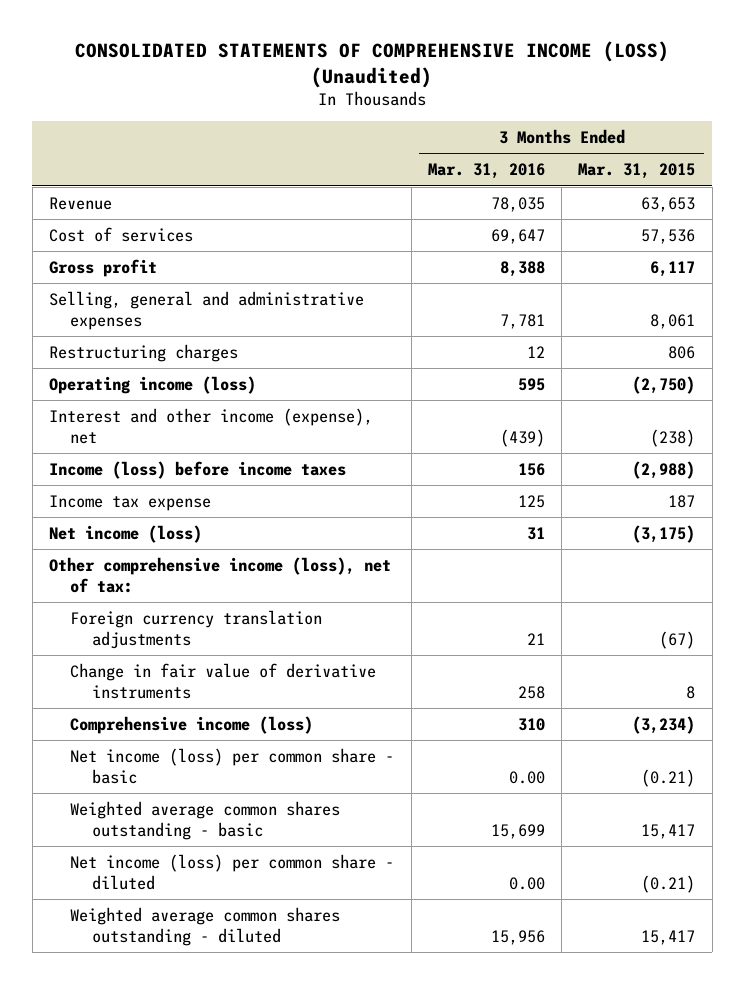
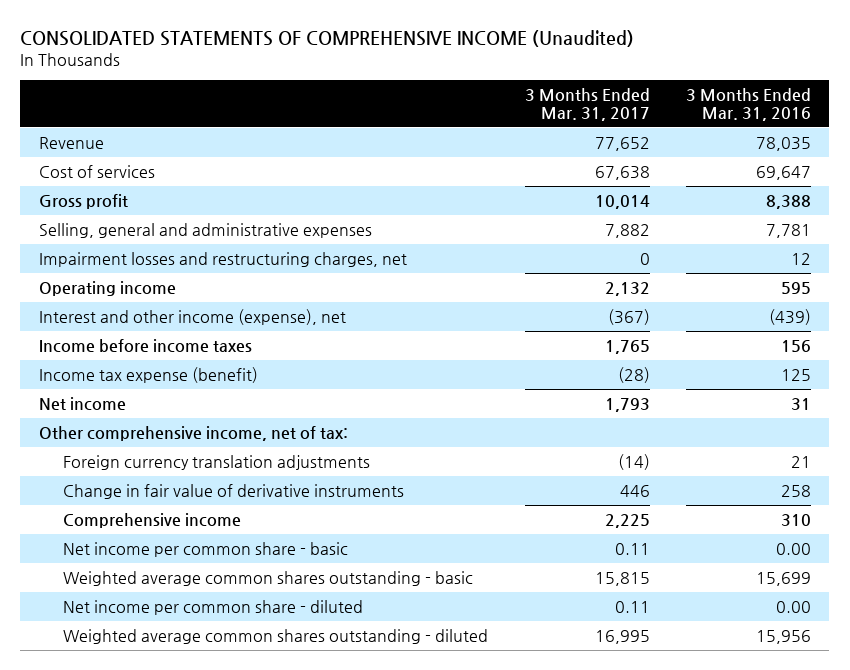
[75,41,670,88] CONSOLIDATED STATEMENTS OF COMPREHENSIVE INCOME (LOSS) (Unaudited) -> [20,30,635,48] CONSOLIDATED STATEMENTS OF COMPREHENSIVE INCOME (Unaudited)
[578,163,696,180] Mar. 31, 2015 -> none
none -> [524,87,650,121] 3 Months Ended Mar. 31, 2017
[48,343,238,362] Restructuring charges -> [38,251,407,267] Impairment losses and restructuring charges, net
[48,375,256,394] Operating income (loss) -> [38,280,176,296] Operating income
[48,460,346,479] Income (loss) before income taxes -> [38,338,252,353] Income before income taxes
[48,494,211,511] Income tax expense -> [38,366,258,383] Income tax expense (benefit)
[48,524,202,543] Net income (loss) -> [38,396,126,411] Net income
[48,556,391,593] Other comprehensive income (loss), net of tax: -> [38,425,348,441] Other comprehensive income, net of tax:
[70,715,314,734] Comprehensive income (loss) -> [63,512,242,528] Comprehensive income
[70,747,395,784] Net income (loss) per common share - basic -> [63,541,349,557] Net income per common share - basic
[70,853,395,890] Net income (loss) per common share - diluted -> [63,599,364,615] Net income per common share - diluted

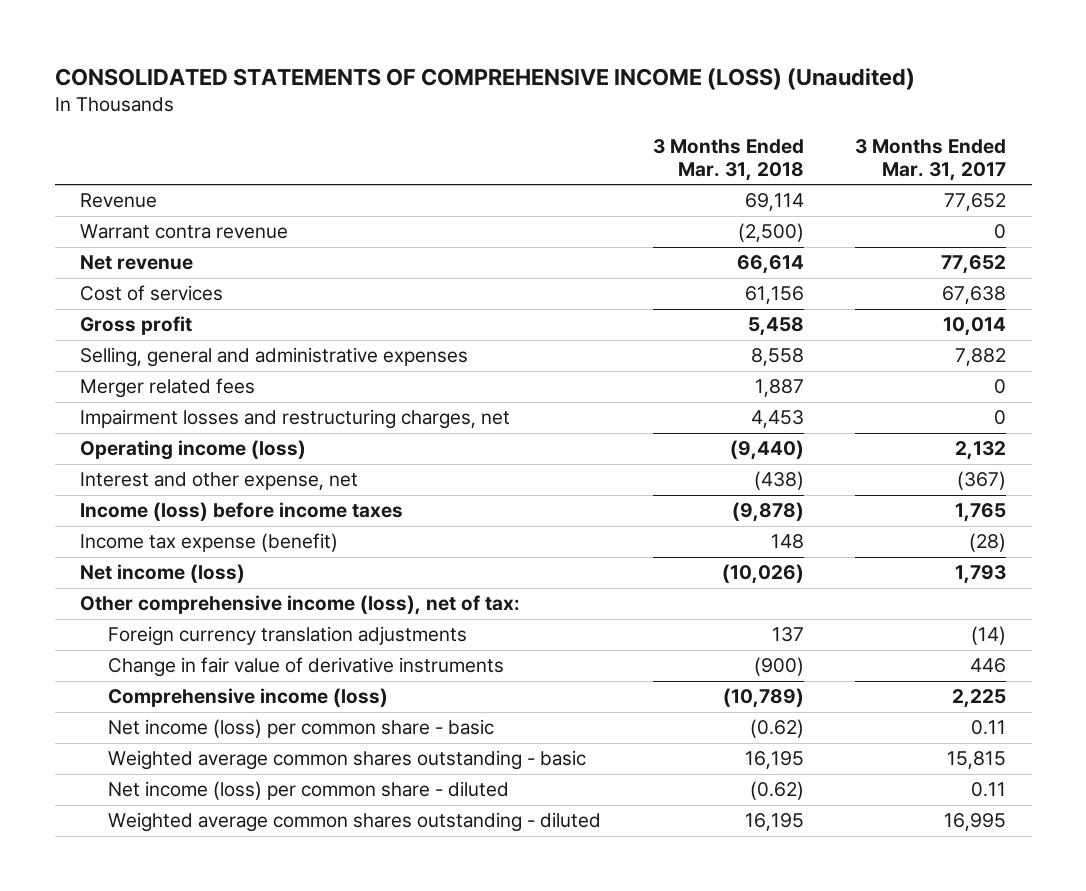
[20,30,635,48] CONSOLIDATED STATEMENTS OF COMPREHENSIVE INCOME (Unaudited) -> [54,67,915,90] CONSOLIDATED STATEMENTS OF COMPREHENSIVE INCOME (LOSS) (Unaudited)
[686,87,812,121] 3 Months Ended Mar. 31, 2016 -> none
none -> [652,139,804,182] 3 Months Ended Mar. 31, 2018
none -> [80,224,289,240] Warrant contra revenue
none -> [80,255,194,271] Net revenue
none -> [80,378,256,399] Merger related fees
[38,280,176,296] Operating income -> [80,440,307,461] Operating income (loss)
[38,308,346,325] Interest and other income (expense), net -> [80,472,359,491] Interest and other expense, net
[38,338,252,353] Income before income taxes -> [80,502,404,522] Income (loss) before income taxes
[38,396,126,411] Net income -> [80,564,246,584] Net income (loss)
[38,425,348,441] Other comprehensive income, net of tax: -> [80,595,521,616] Other comprehensive income (loss), net of tax:
[63,512,242,528] Comprehensive income -> [108,688,389,708] Comprehensive income (loss)
[63,541,349,557] Net income per common share - basic -> [108,719,495,739] Net income (loss) per common share - basic
[63,599,364,615] Net income per common share - diluted -> [108,781,510,801] Net income (loss) per common share - diluted

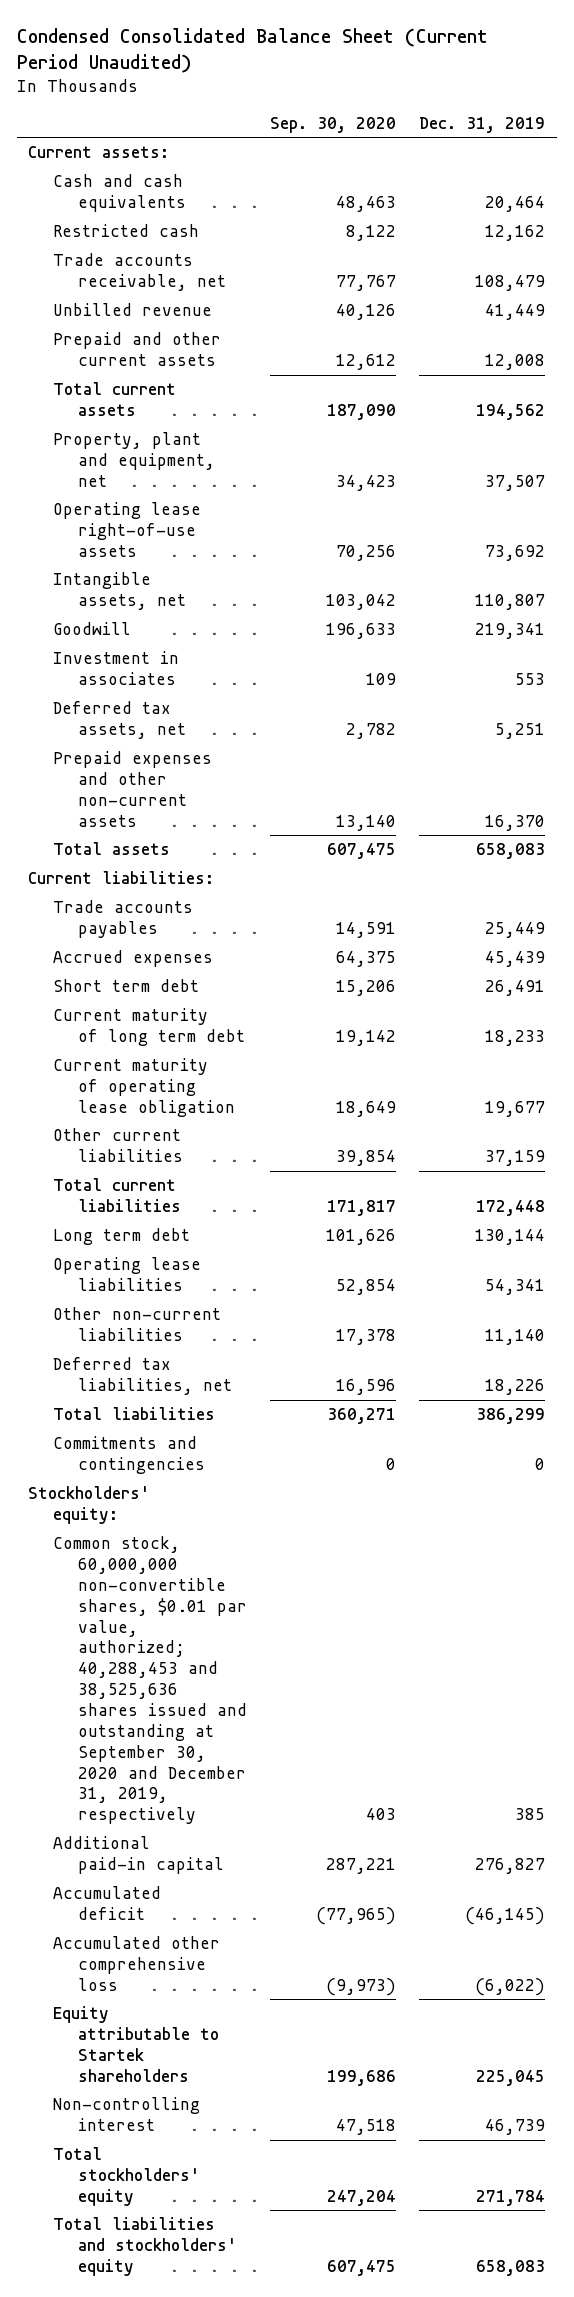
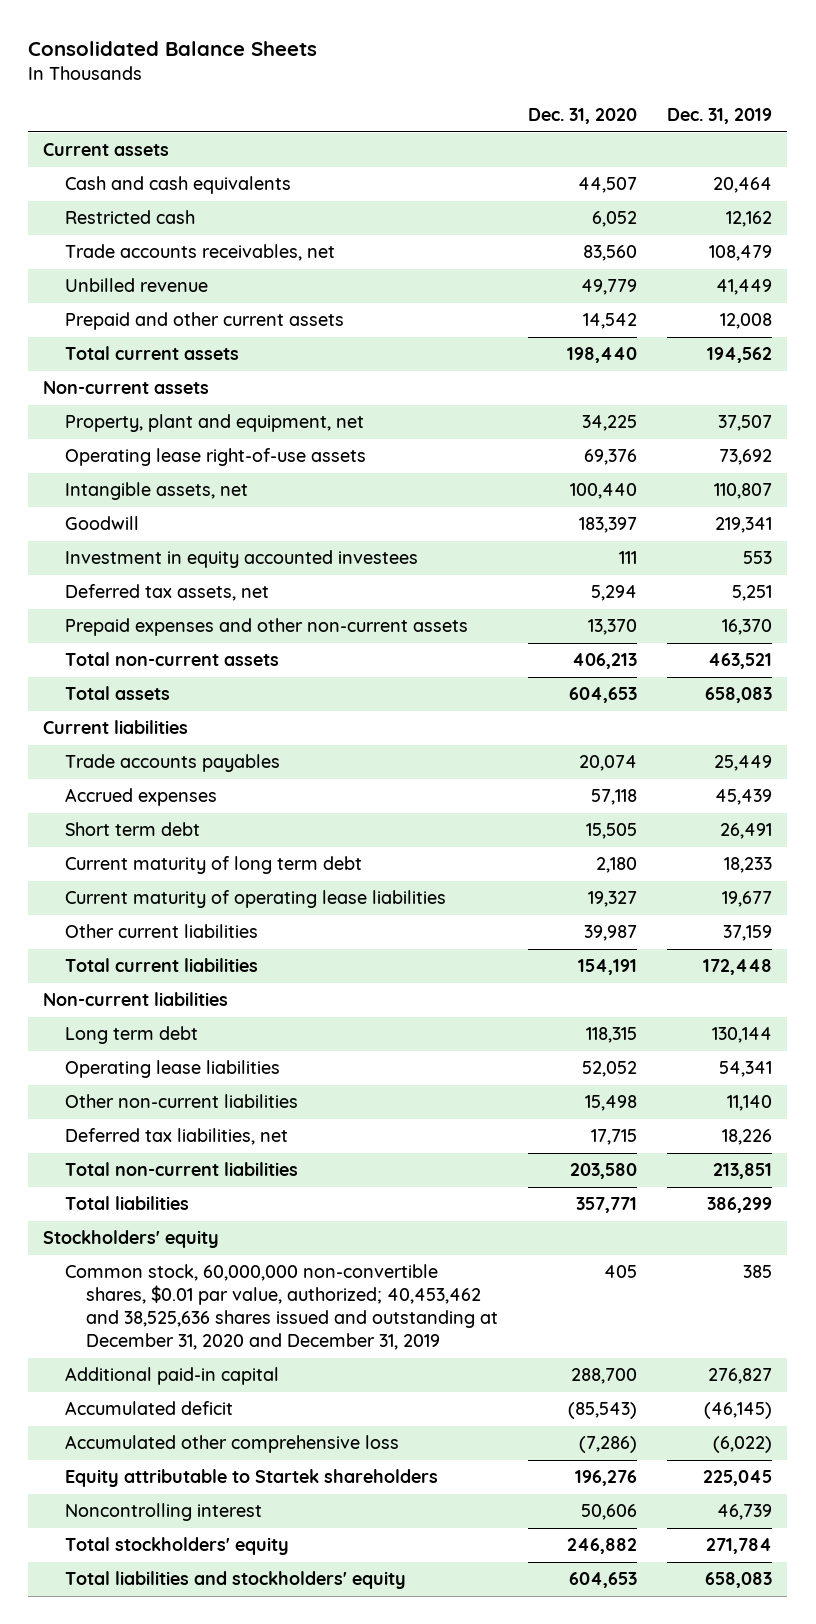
[17,28,489,74] Condensed Consolidated Balance Sheet (Current Period Unaudited) -> [28,40,318,56] Consolidated Balance Sheets
[270,116,397,133] Sep. 30, 2020 -> none
none -> [528,108,638,125] Dec. 31, 2020
[28,146,170,159] Current assets: -> [43,143,170,157] Current assets
[53,253,227,291] Trade accounts receivable, net -> [64,244,335,262] Trade accounts receivables, net
none -> [43,381,210,395] Non-current assets
[53,651,180,685] Investment in associates -> [64,550,418,569] Investment in equity accounted investees
none -> [64,652,279,667] Total non-current assets
[28,871,215,885] Current liabilities: -> [43,720,189,735] Current liabilities
[53,1058,236,1117] Current maturity of operating lease obligation -> [64,890,446,909] Current maturity of operating lease liabilities
none -> [43,992,229,1007] Non-current liabilities
none -> [64,1162,298,1177] Total non-current liabilities
[53,1436,206,1474] Commitments and contingencies -> none
[28,1486,151,1524] Stockholders' equity: -> [43,1230,220,1249] Stockholders' equity
[53,1536,248,1825] Common stock, 60,000,000 non-convertible shares, $0.01 par value, authorized; 40,288,453 and 38,525,636 shares issued and outstanding at September 30, 2020 and December 31, 2019, respectively -> [64,1264,499,1350] Common stock, 60,000,000 non-convertible shares, $0.01 par value, authorized; 40,453,462 and 38,525,636 shares issued and outstanding at December 31, 2020 and December 31, 2019
[53,2097,201,2131] Non-controlling interest -> [64,1503,262,1522] Noncontrolling interest

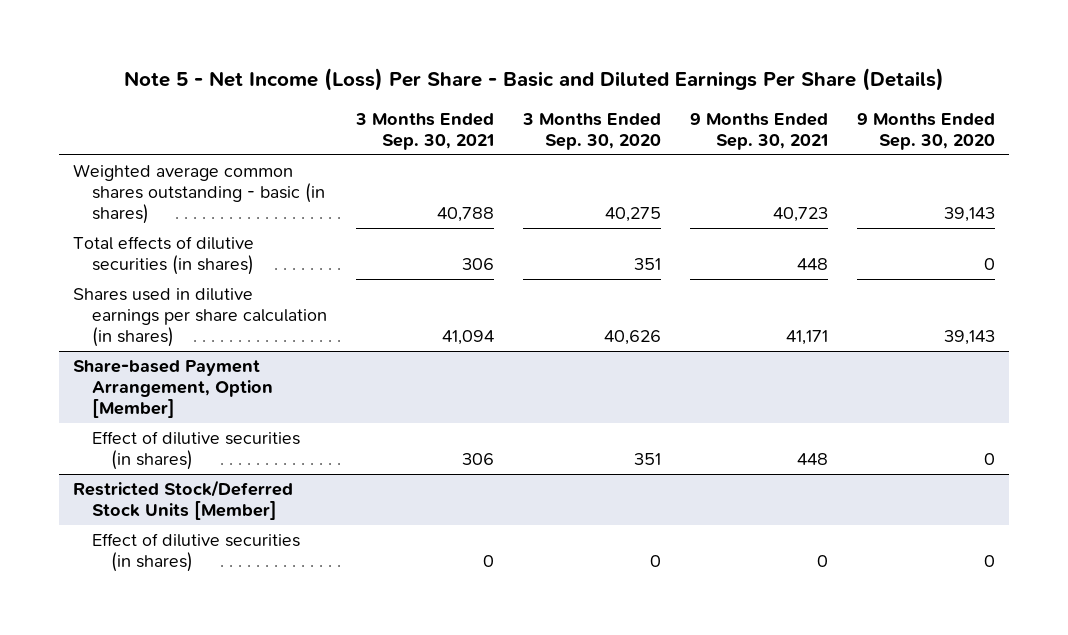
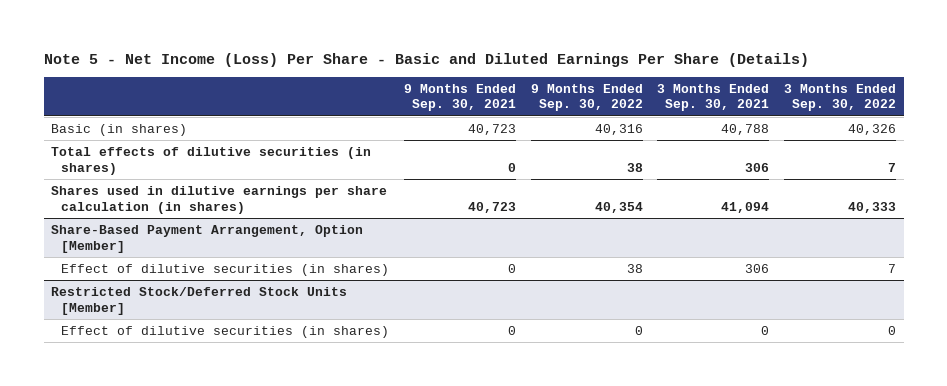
[521,113,661,151] 3 Months Ended Sep. 30, 2020 -> none
[856,113,995,151] 9 Months Ended Sep. 30, 2020 -> none
none -> [530,83,643,112] 9 Months Ended Sep. 30, 2022
none -> [784,83,897,112] 3 Months Ended Sep. 30, 2022
[73,163,325,225] Weighted average common shares outstanding - basic (in shares) -> [51,123,188,136] Basic (in shares)
[796,258,828,271] 448 -> [508,162,517,172] 0
[785,330,828,346] 41,171 -> [468,201,517,213] 40,723
[73,359,273,419] Share-based Payment Arrangement, Option [Member] -> [51,224,364,253] Share-Based Payment Arrangement, Option [Member]
[796,453,828,466] 448 -> [508,263,517,273] 0

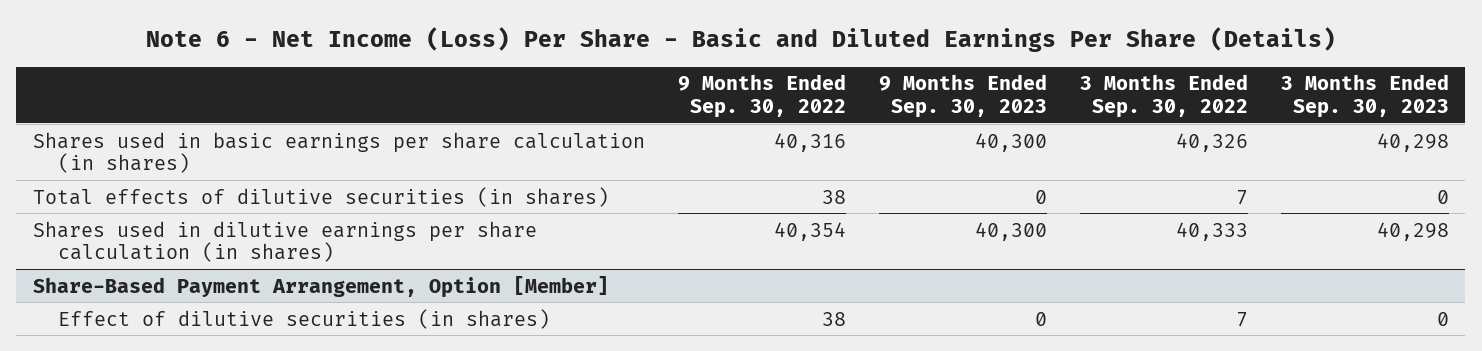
[43,52,809,67] Note 5 - Net Income (Loss) Per Share - Basic and Diluted Earnings Per Share (Details) -> [145,27,1336,53] Note 6 - Net Income (Loss) Per Share - Basic and Diluted Earnings Per Share (Details)
[404,83,517,112] 9 Months Ended Sep. 30, 2021 -> none
[657,83,770,112] 3 Months Ended Sep. 30, 2021 -> none
none -> [878,74,1047,119] 9 Months Ended Sep. 30, 2023
none -> [1280,74,1449,119] 3 Months Ended Sep. 30, 2023
[51,123,188,136] Basic (in shares) -> [32,131,645,174] Shares used in basic earnings per share calculation (in shares)
[51,286,348,315] Restricted Stock/Deferred Stock Units [Member] -> none
[61,325,390,338] Effect of dilutive securities (in shares) -> none

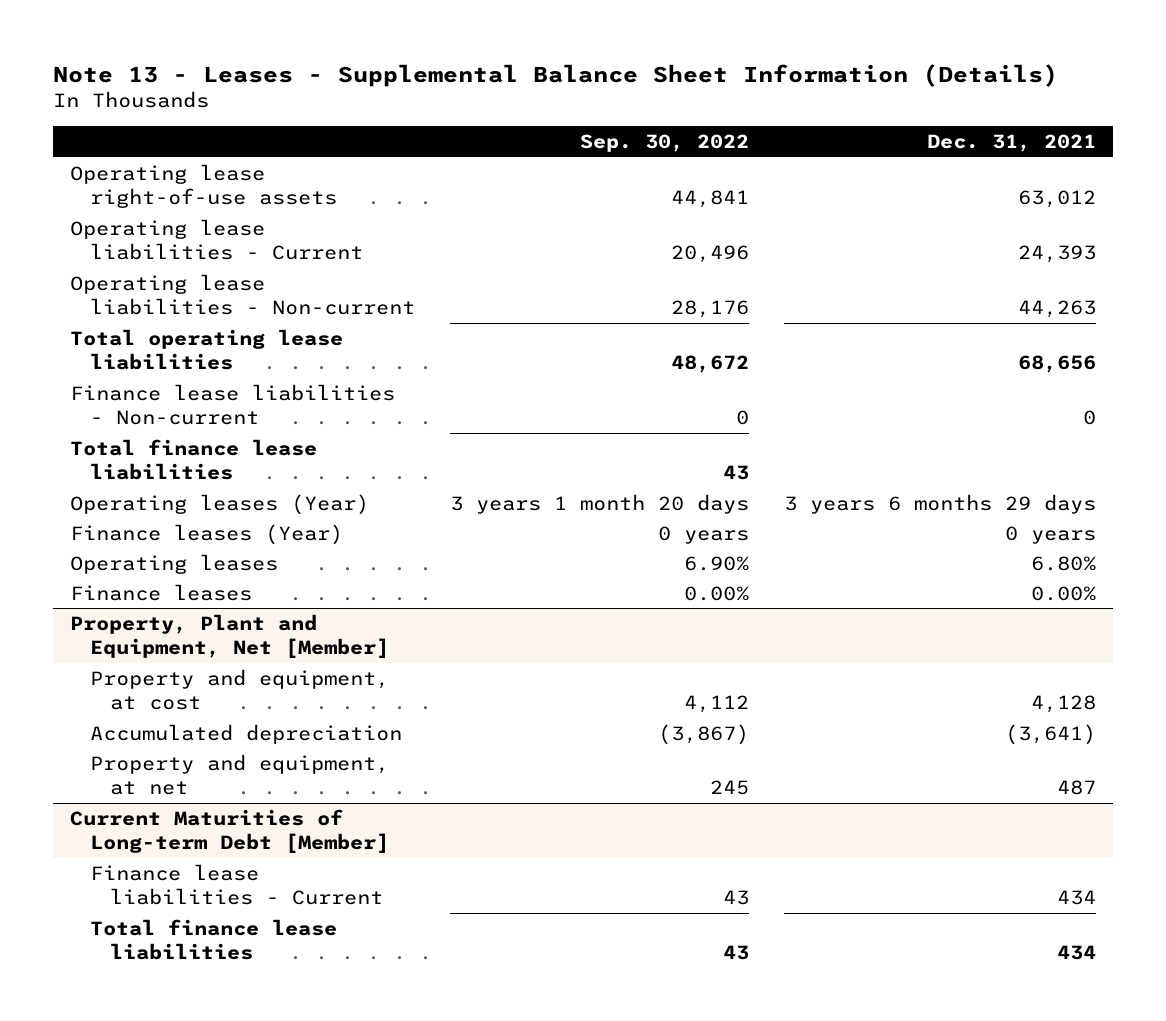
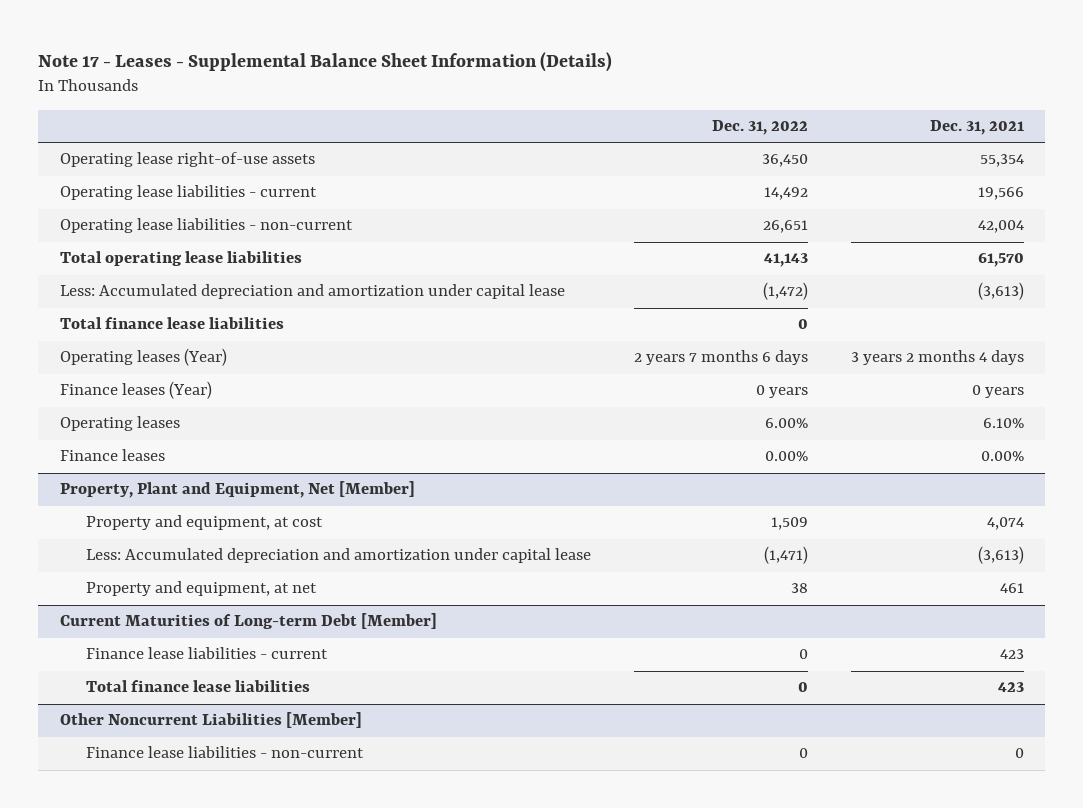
[52,63,1058,87] Note 13 - Leases - Supplemental Balance Sheet Information (Details) -> [38,51,613,72] Note 17 - Leases - Supplemental Balance Sheet Information (Details)
[579,133,749,152] Sep. 30, 2022 -> none
none -> [712,120,809,136] Dec. 31, 2022
[70,383,396,425] Finance lease liabilities - Non-current -> none
[1017,189,1096,208] 63,012 -> [979,154,1024,168] 55,354
[70,218,363,260] Operating lease liabilities - Current -> [59,185,317,201] Operating lease liabilities - current
[1017,244,1096,263] 24,393 -> [977,187,1024,201] 19,566
[70,273,415,315] Operating lease liabilities - Non-current -> [59,218,353,234] Operating lease liabilities - non-current
[1017,299,1096,318] 44,263 -> [977,220,1024,234] 42,004
[1017,354,1096,373] 68,656 -> [977,253,1024,268] 61,570
none -> [59,284,565,300] Less: Accumulated depreciation and amortization under capital lease
[783,493,1096,514] 3 years 6 months 29 days -> [850,350,1024,366] 3 years 2 months 4 days
[1030,555,1096,571] 6.80% -> [982,418,1024,429] 6.10%
[1030,694,1096,713] 4,128 -> [986,517,1024,531] 4,074
[89,723,402,744] Accumulated depreciation -> [86,548,592,564] Less: Accumulated depreciation and amortization under capital lease
[1004,723,1096,745] (3,641) -> [977,546,1024,565] (3,613)
[1056,779,1096,795] 487 -> [999,583,1024,594] 461
[89,863,383,905] Finance lease liabilities - Current -> [86,647,329,660] Finance lease liabilities - current
[1056,889,1096,905] 434 -> [999,649,1024,660] 423
[1056,944,1096,960] 434 -> [997,682,1024,693] 423
none -> [59,712,362,729] Other Noncurrent Liabilities [Member]
none -> [86,746,365,759] Finance lease liabilities - non-current

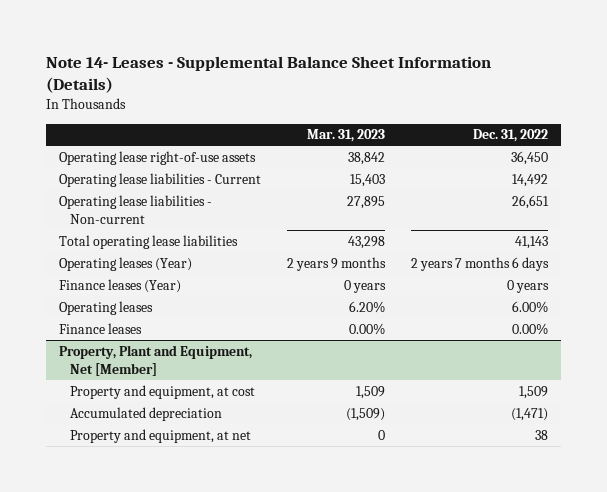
[38,51,613,72] Note 17 - Leases - Supplemental Balance Sheet Information (Details) -> [46,56,492,94] Note 14- Leases - Supplemental Balance Sheet Information (Details)
[929,120,1024,136] Dec. 31, 2021 -> none
none -> [306,129,385,143] Mar. 31, 2023
[59,185,317,201] Operating lease liabilities - current -> [59,172,262,187] Operating lease liabilities - Current
[59,218,353,234] Operating lease liabilities - non-current -> [59,194,213,224] Operating lease liabilities - Non-current
[59,284,565,300] Less: Accumulated depreciation and amortization under capital lease -> none
[59,317,284,330] Total finance lease liabilities -> none
[86,548,592,564] Less: Accumulated depreciation and amortization under capital lease -> [70,406,223,421] Accumulated depreciation
[59,613,437,630] Current Maturities of Long-term Debt [Member] -> none
[86,647,329,660] Finance lease liabilities - current -> none
[86,680,311,693] Total finance lease liabilities -> none
[59,712,362,729] Other Noncurrent Liabilities [Member] -> none
[86,746,365,759] Finance lease liabilities - non-current -> none

